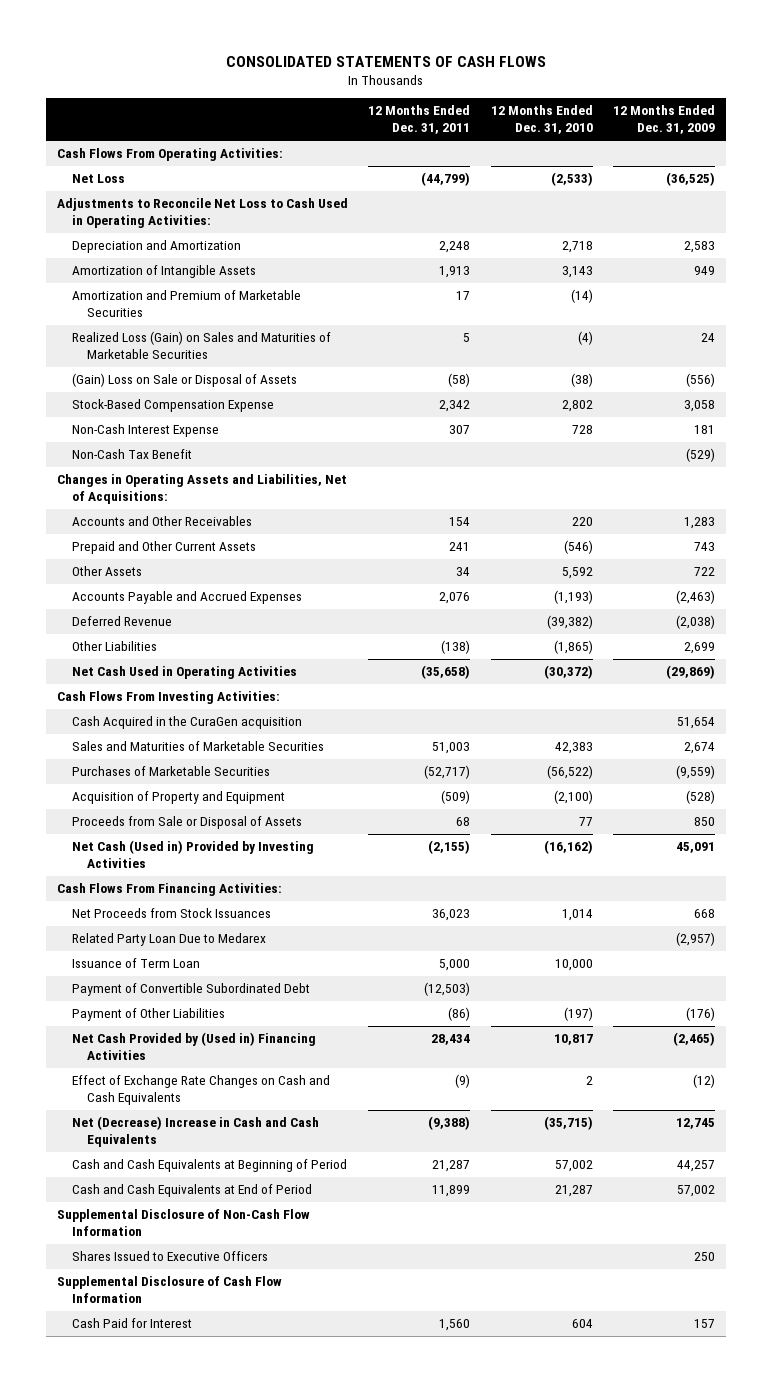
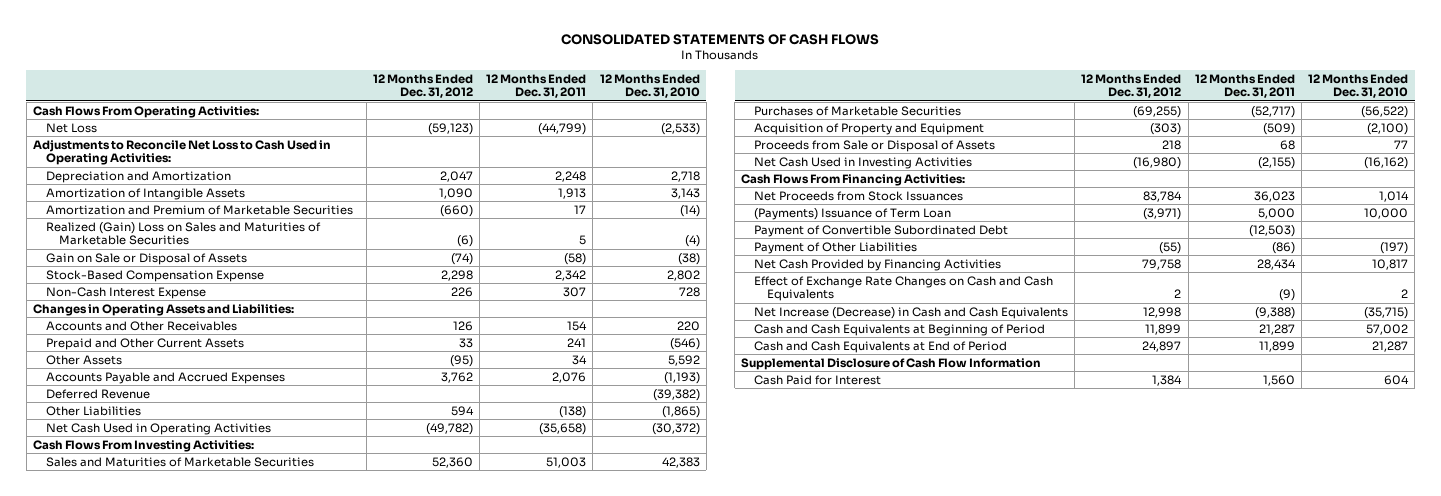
[613,105,716,135] 12 Months Ended Dec. 31, 2009 -> none
none -> [372,74,473,99] 12 Months Ended Dec. 31, 2012
[72,331,332,360] Realized Loss (Gain) on Sales and Maturities of Marketable Securities -> [45,221,321,246] Realized (Gain) Loss on Sales and Maturities of Marketable Securities
[72,373,298,388] (Gain) Loss on Sale or Disposal of Assets -> [45,252,247,265] Gain on Sale or Disposal of Assets
[72,449,193,460] Non-Cash Tax Benefit -> none
[56,474,347,505] Changes in Operating Assets and Liabilities, Net of Acquisitions: -> [32,303,294,316] Changes in Operating Assets and Liabilities:
[72,716,303,730] Cash Acquired in the CuraGen acquisition -> none
[72,840,315,869] Net Cash (Used in) Provided by Investing Activities -> [754,156,973,169] Net Cash Used in Investing Activities
[72,933,267,947] Related Party Loan Due to Medarex -> none
[72,958,201,969] Issuance of Term Loan -> [754,207,952,220] (Payments) Issuance of Term Loan
[72,1032,317,1061] Net Cash Provided by (Used in) Financing Activities -> [754,258,1002,271] Net Cash Provided by Financing Activities
[72,1116,320,1148] Net (Decrease) Increase in Cash and Cash Equivalents -> [754,306,1069,319] Net Increase (Decrease) in Cash and Cash Equivalents
[56,1209,310,1237] Supplemental Disclosure of Non-Cash Flow Information -> none
[72,1251,269,1262] Shares Issued to Executive Officers -> none

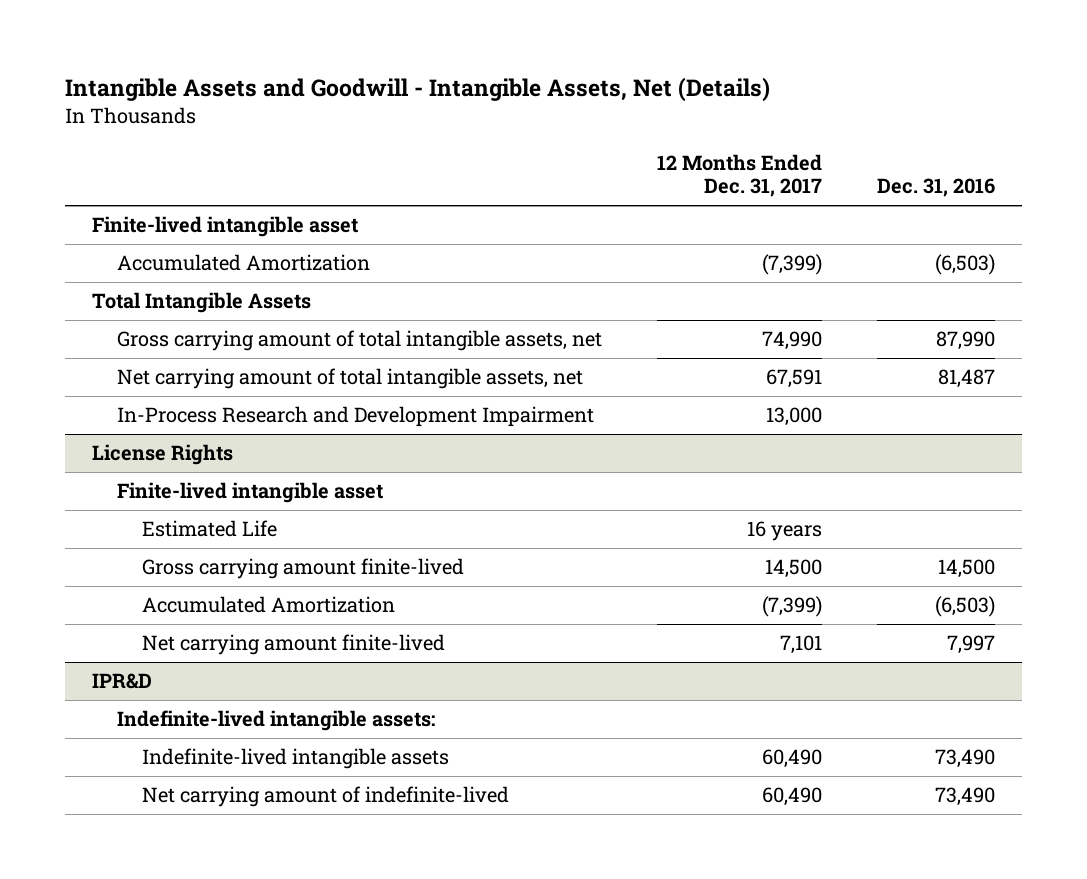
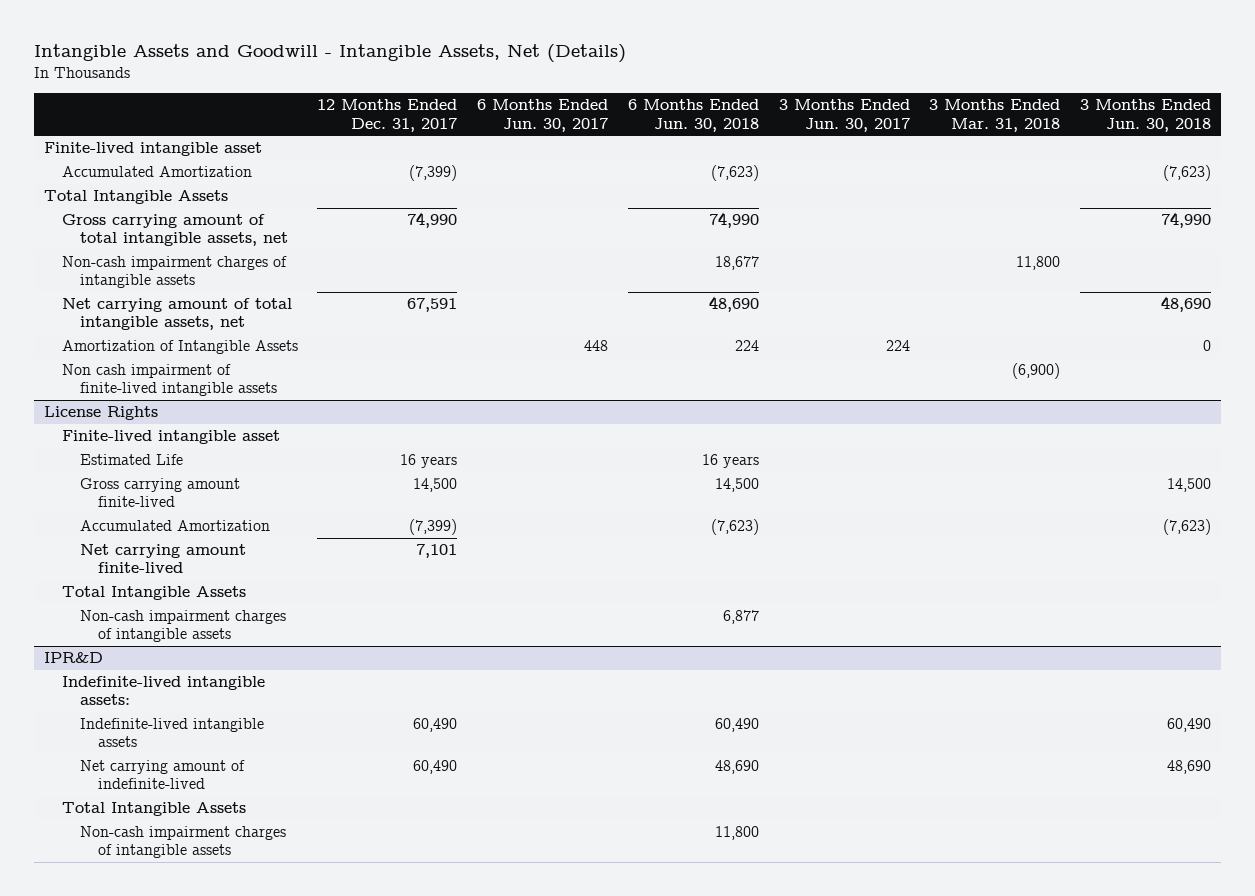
[876,178,995,198] Dec. 31, 2016 -> none
none -> [477,99,609,132] 6 Months Ended Jun. 30, 2017
none -> [627,99,759,132] 6 Months Ended Jun. 30, 2018
none -> [778,99,910,132] 3 Months Ended Jun. 30, 2017
none -> [929,99,1061,132] 3 Months Ended Mar. 31, 2018
none -> [1080,99,1212,132] 3 Months Ended Jun. 30, 2018
none -> [61,256,287,289] Non-cash impairment charges of intangible assets
[117,406,595,428] In-Process Research and Development Impairment -> none
none -> [61,340,298,355] Amortization of Intangible Assets
none -> [61,364,277,397] Non cash impairment of finite-lived intangible assets
none -> [61,586,246,601] Total Intangible Assets
none -> [79,610,286,643] Non-cash impairment charges of intangible assets
none -> [61,802,246,817] Total Intangible Assets
none -> [79,826,286,859] Non-cash impairment charges of intangible assets

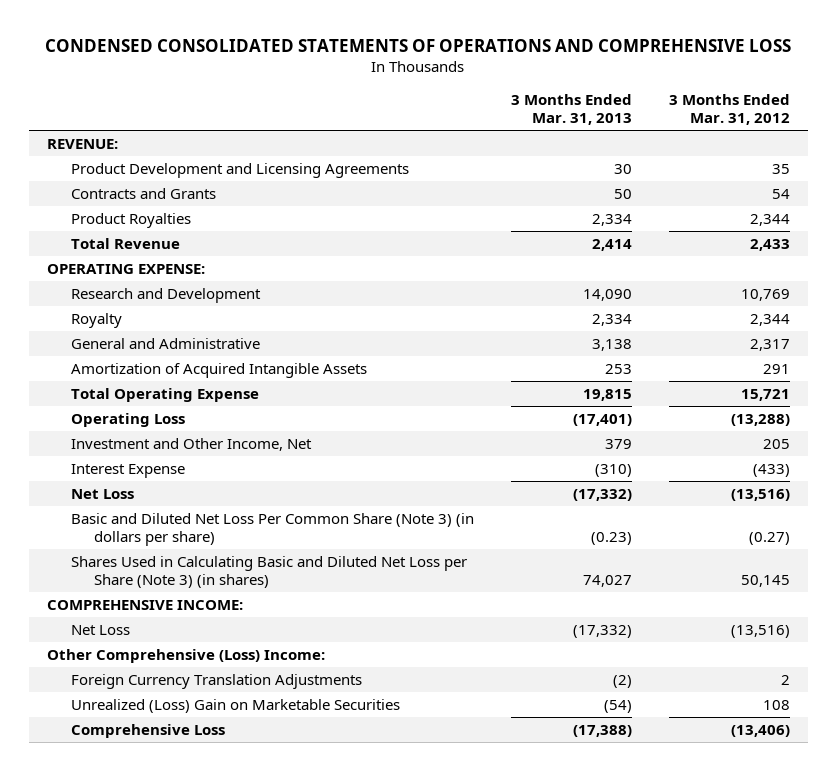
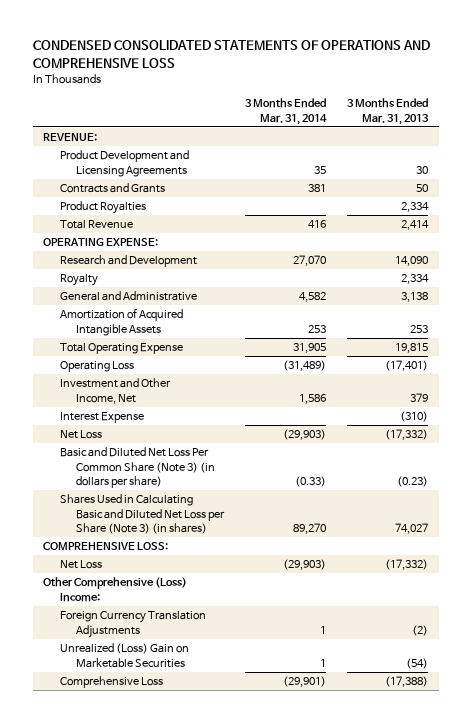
[668,93,790,125] 3 Months Ended Mar. 31, 2012 -> none
none -> [244,98,327,125] 3 Months Ended Mar. 31, 2014
[47,599,244,610] COMPREHENSIVE INCOME: -> [43,542,169,551] COMPREHENSIVE LOSS:

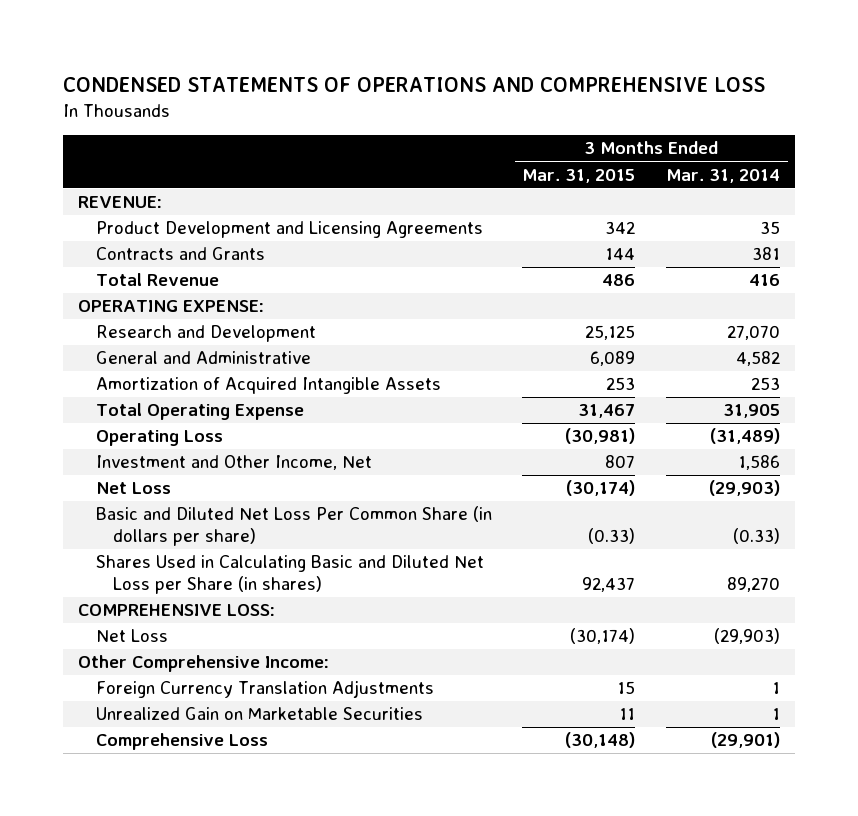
[32,40,430,68] CONDENSED CONSOLIDATED STATEMENTS OF OPERATIONS AND COMPREHENSIVE LOSS -> [62,76,765,92] CONDENSED STATEMENTS OF OPERATIONS AND COMPREHENSIVE LOSS
[347,98,430,125] 3 Months Ended Mar. 31, 2013 -> none
none -> [522,168,636,183] Mar. 31, 2015
[59,201,146,215] Product Royalties -> none
[59,274,98,287] Royalty -> none
[59,412,144,424] Interest Expense -> none
[59,447,215,489] Basic and Diluted Net Loss Per Common Share (Note 3) (in dollars per share) -> [95,506,492,547] Basic and Diluted Net Loss Per Common Share (in dollars per share)
[59,494,225,535] Shares Used in Calculating Basic and Diluted Net Loss per Share (Note 3) (in shares) -> [95,555,484,595] Shares Used in Calculating Basic and Diluted Net Loss per Share (in shares)
[43,577,188,602] Other Comprehensive (Loss) Income: -> [78,655,330,673] Other Comprehensive Income:
[59,643,189,668] Unrealized (Loss) Gain on Marketable Securities -> [95,707,423,721] Unrealized Gain on Marketable Securities

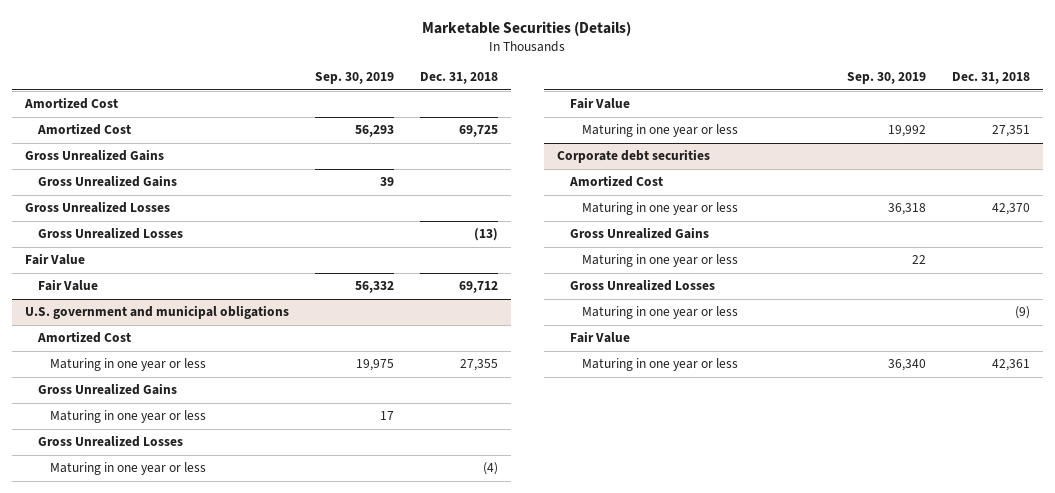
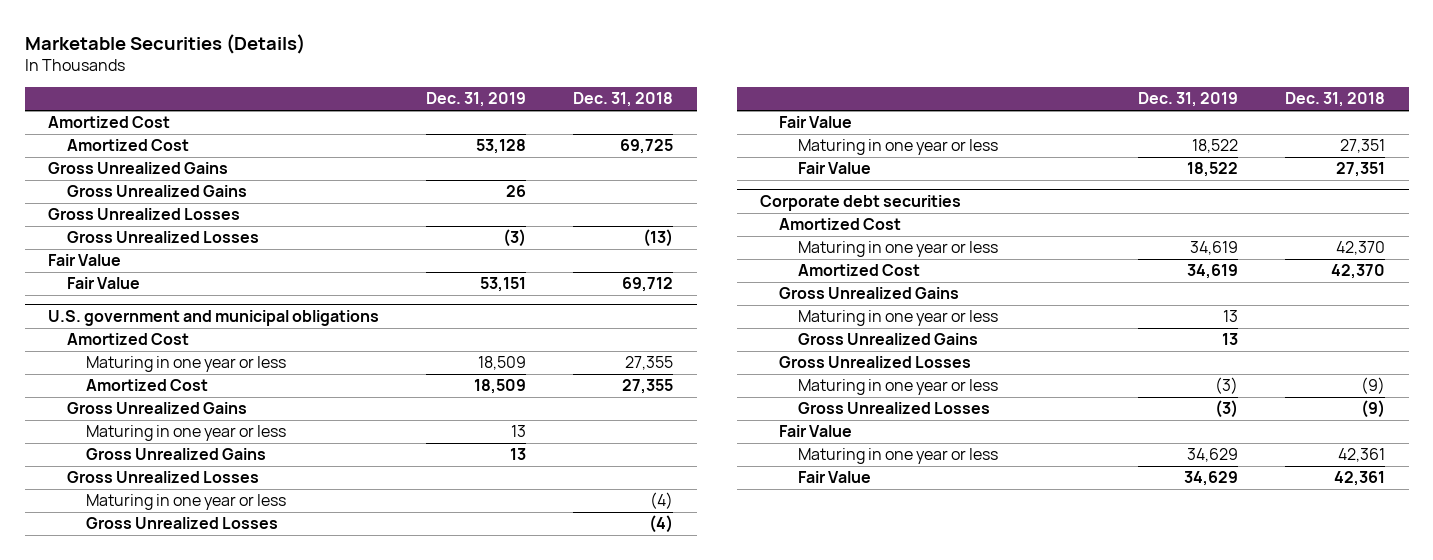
[314,72,394,85] Sep. 30, 2019 -> none
none -> [426,92,527,108] Dec. 31, 2019
none -> [86,379,209,392] Amortized Cost
none -> [86,448,267,461] Gross Unrealized Gains
none -> [86,517,279,530] Gross Unrealized Losses
none -> [797,162,871,175] Fair Value
none -> [797,264,920,277] Amortized Cost
none -> [797,333,978,346] Gross Unrealized Gains
none -> [797,402,990,415] Gross Unrealized Losses
none -> [797,471,871,484] Fair Value

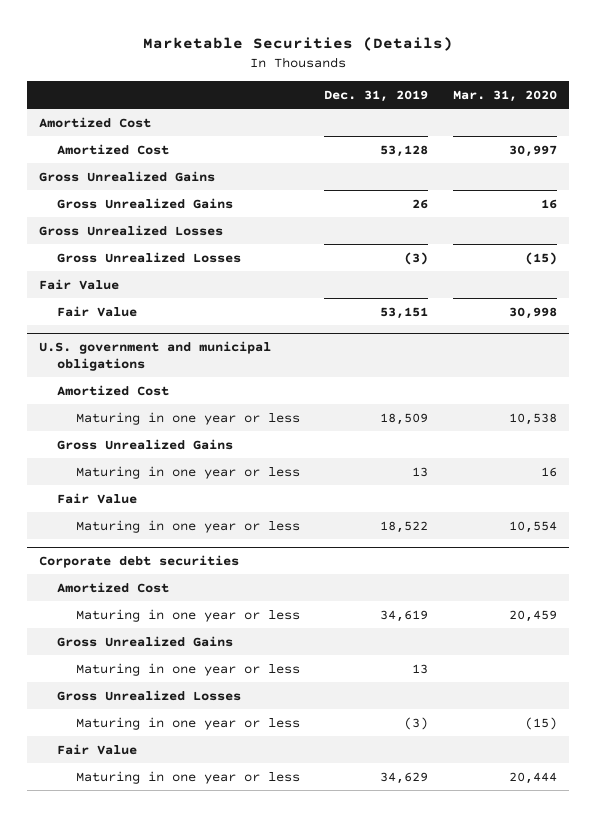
[573,92,674,108] Dec. 31, 2018 -> none
none -> [452,89,557,102] Mar. 31, 2020
[86,379,209,392] Amortized Cost -> none
[86,448,267,461] Gross Unrealized Gains -> none
[67,471,260,484] Gross Unrealized Losses -> none
[86,494,287,511] Maturing in one year or less -> none
[86,517,279,530] Gross Unrealized Losses -> none
[797,162,871,175] Fair Value -> none
[797,264,920,277] Amortized Cost -> none
[797,333,978,346] Gross Unrealized Gains -> none
[797,402,990,415] Gross Unrealized Losses -> none
[797,471,871,484] Fair Value -> none

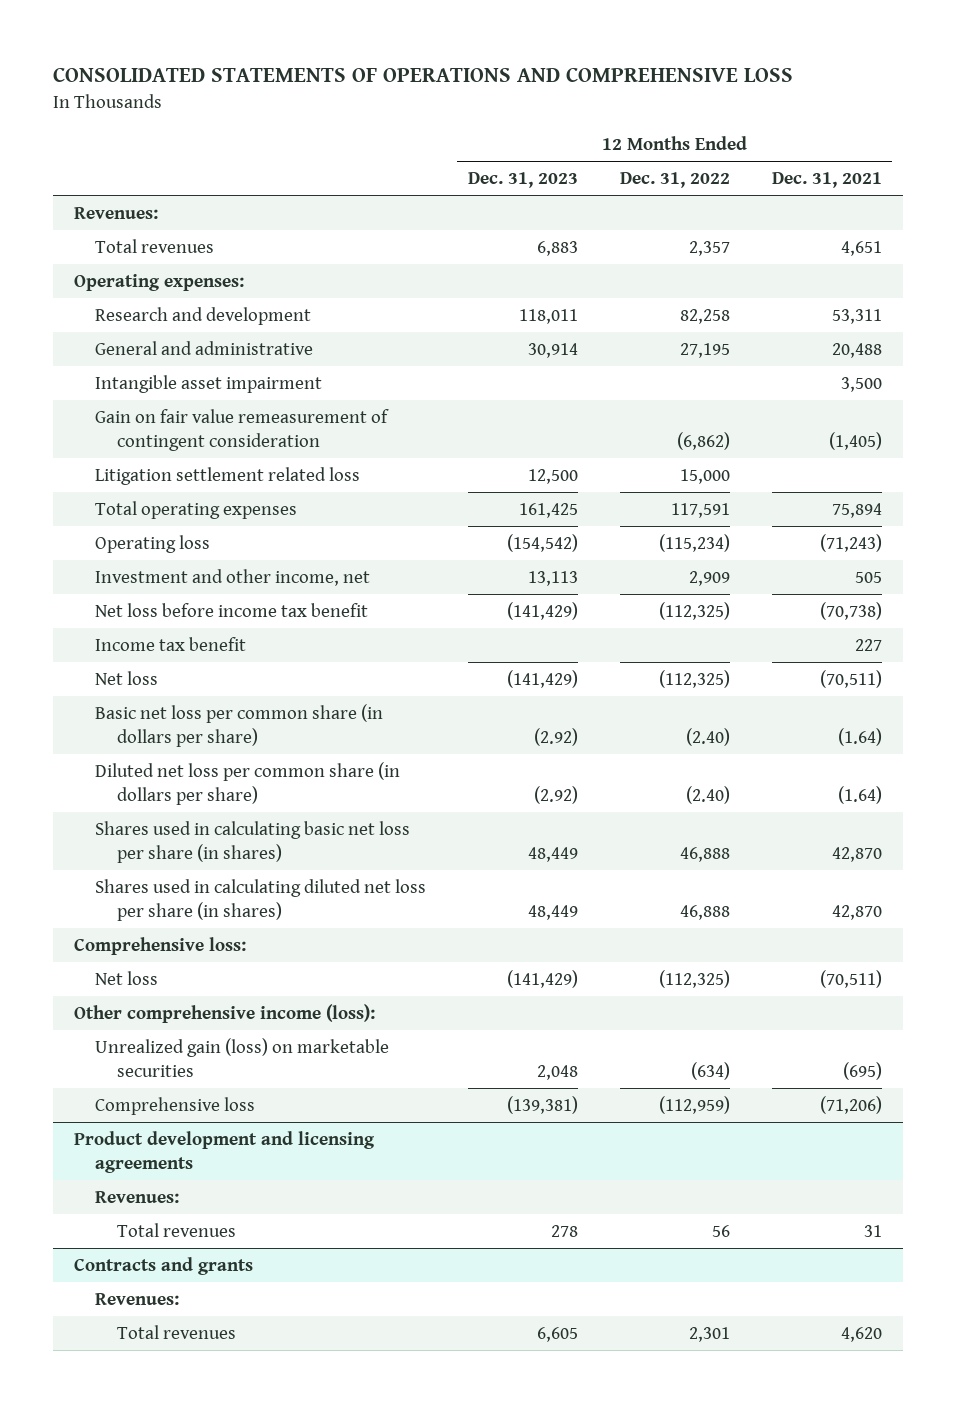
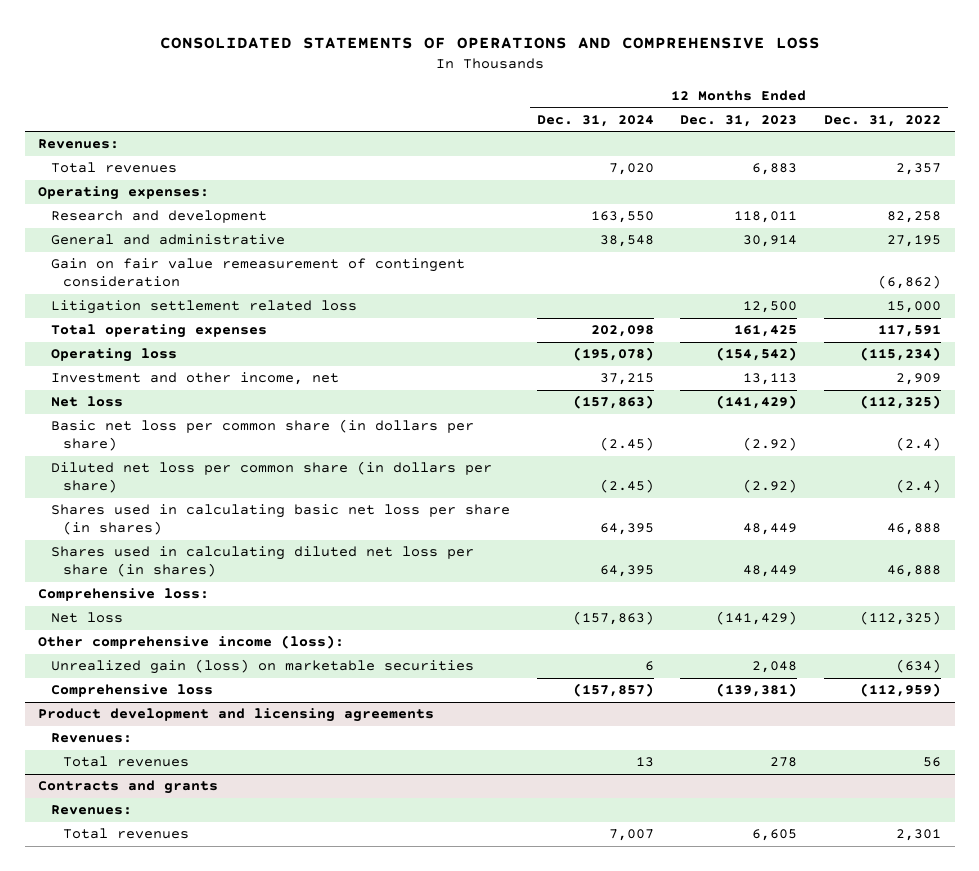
[771,172,882,189] Dec. 31, 2021 -> none
none -> [536,114,654,127] Dec. 31, 2024
[95,374,323,393] Intangible asset impairment -> none
[95,602,369,617] Net loss before income tax benefit -> none
[95,636,247,651] Income tax benefit -> none
[685,727,730,746] (2.40) -> [896,437,942,452] (2.4)
[685,785,730,804] (2.40) -> [896,479,942,494] (2.4)

